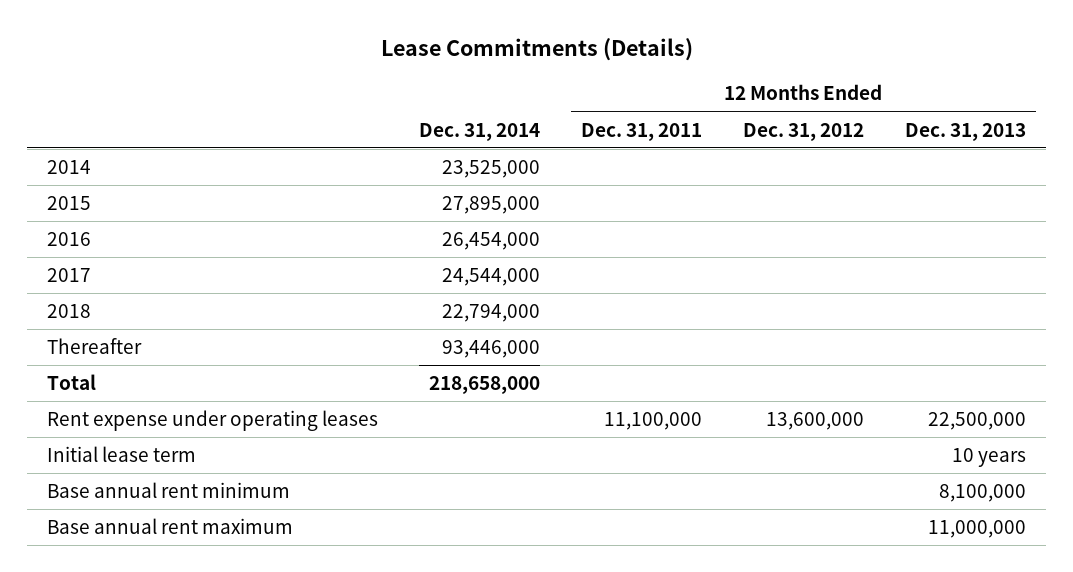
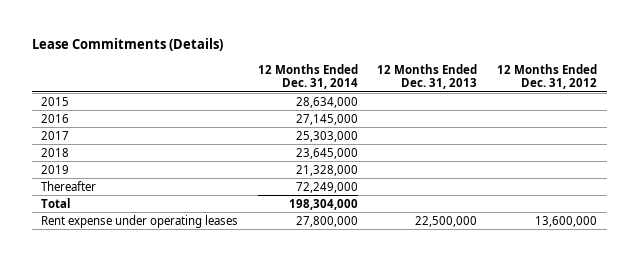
[419,122,541,141] Dec. 31, 2014 -> none
[581,122,703,141] Dec. 31, 2011 -> none
none -> [257,63,358,90] 12 Months Ended Dec. 31, 2014
[47,160,92,175] 2014 -> none
none -> [41,164,70,174] 2019
[47,446,197,463] Initial lease term -> none
[47,482,291,499] Base annual rent minimum -> none
[47,518,294,535] Base annual rent maximum -> none

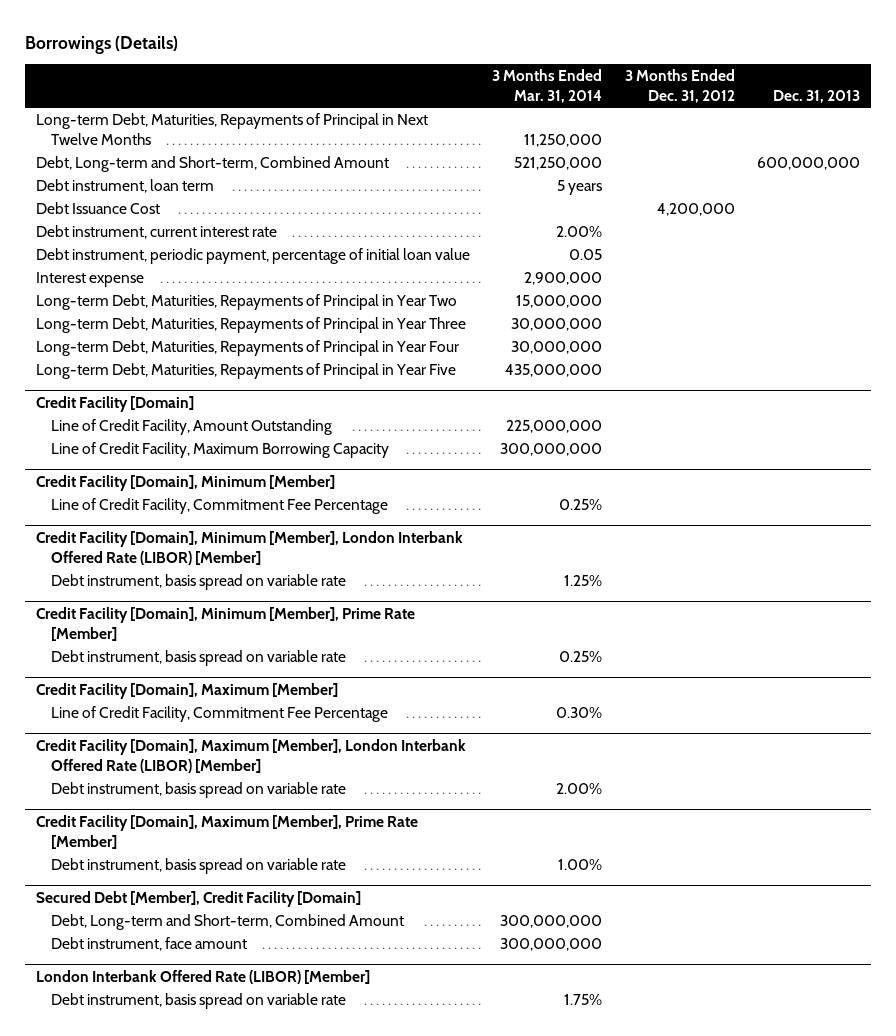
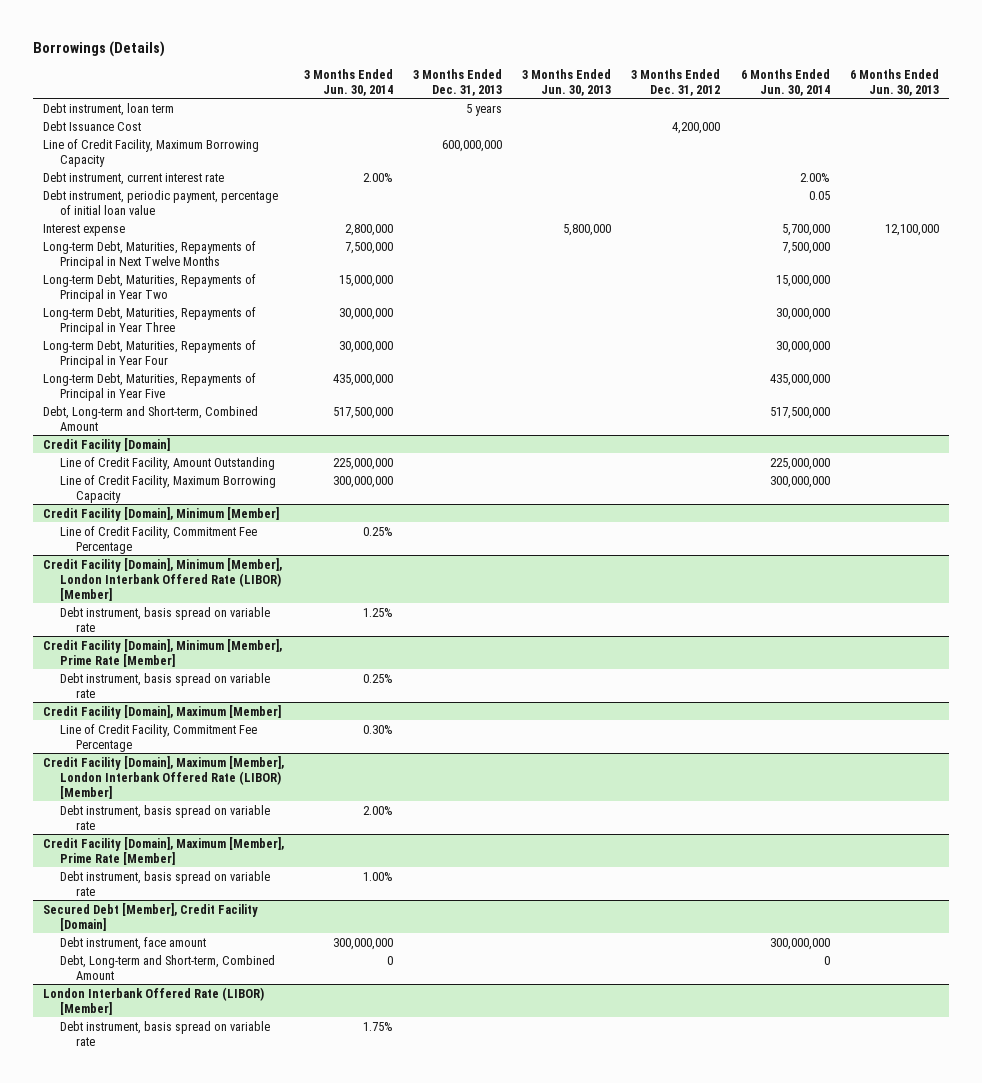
[492,69,603,103] 3 Months Ended Mar. 31, 2014 -> none
[773,89,861,103] Dec. 31, 2013 -> none
none -> [304,68,394,96] 3 Months Ended Jun. 30, 2014
none -> [413,68,503,96] 3 Months Ended Dec. 31, 2013
none -> [522,68,612,96] 3 Months Ended Jun. 30, 2013
none -> [740,68,830,96] 6 Months Ended Jun. 30, 2014
none -> [849,68,939,96] 6 Months Ended Jun. 30, 2013
none -> [43,138,260,167] Line of Credit Facility, Maximum Borrowing Capacity
[36,113,429,145] Long-term Debt, Maturities, Repayments of Principal in Next Twelve Months -> [43,240,257,269] Long-term Debt, Maturities, Repayments of Principal in Next Twelve Months
[36,156,390,173] Debt, Long-term and Short-term, Combined Amount -> [43,405,259,431] Debt, Long-term and Short-term, Combined Amount
[51,914,405,931] Debt, Long-term and Short-term, Combined Amount -> [59,954,275,980] Debt, Long-term and Short-term, Combined Amount

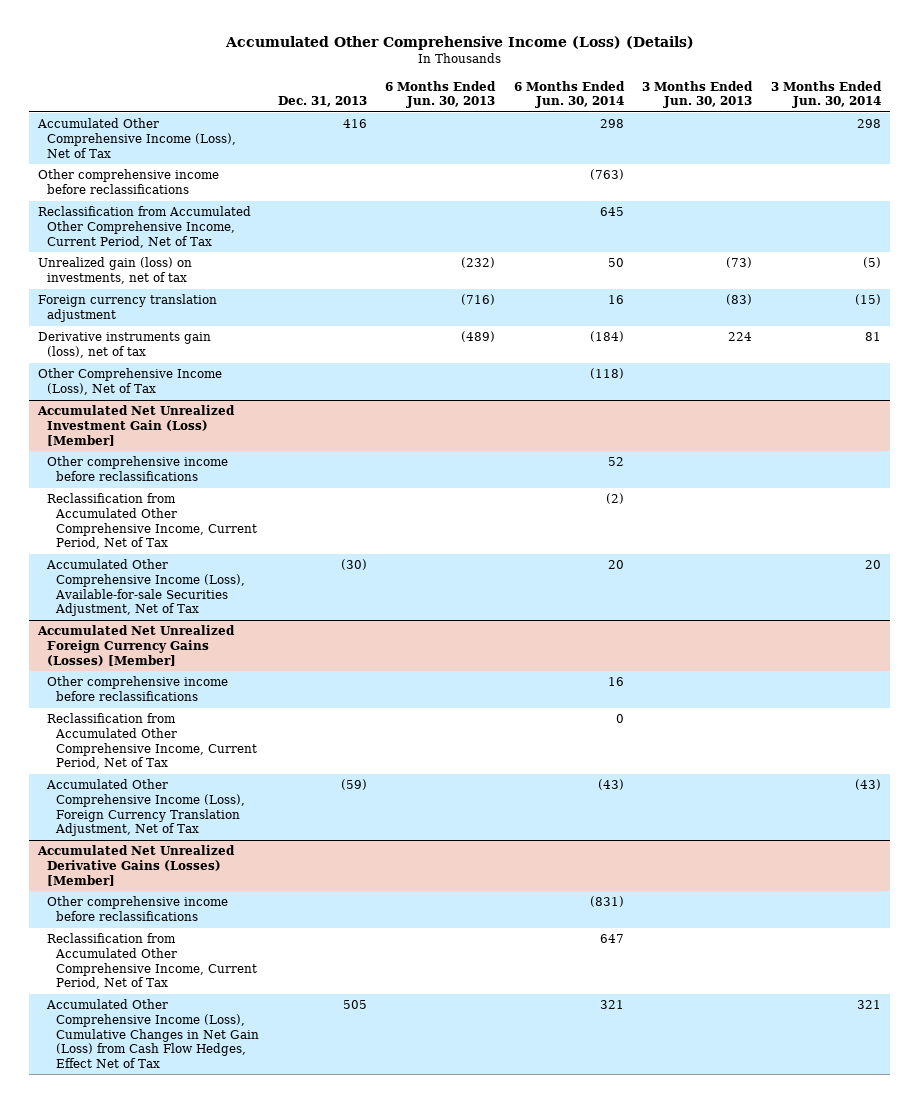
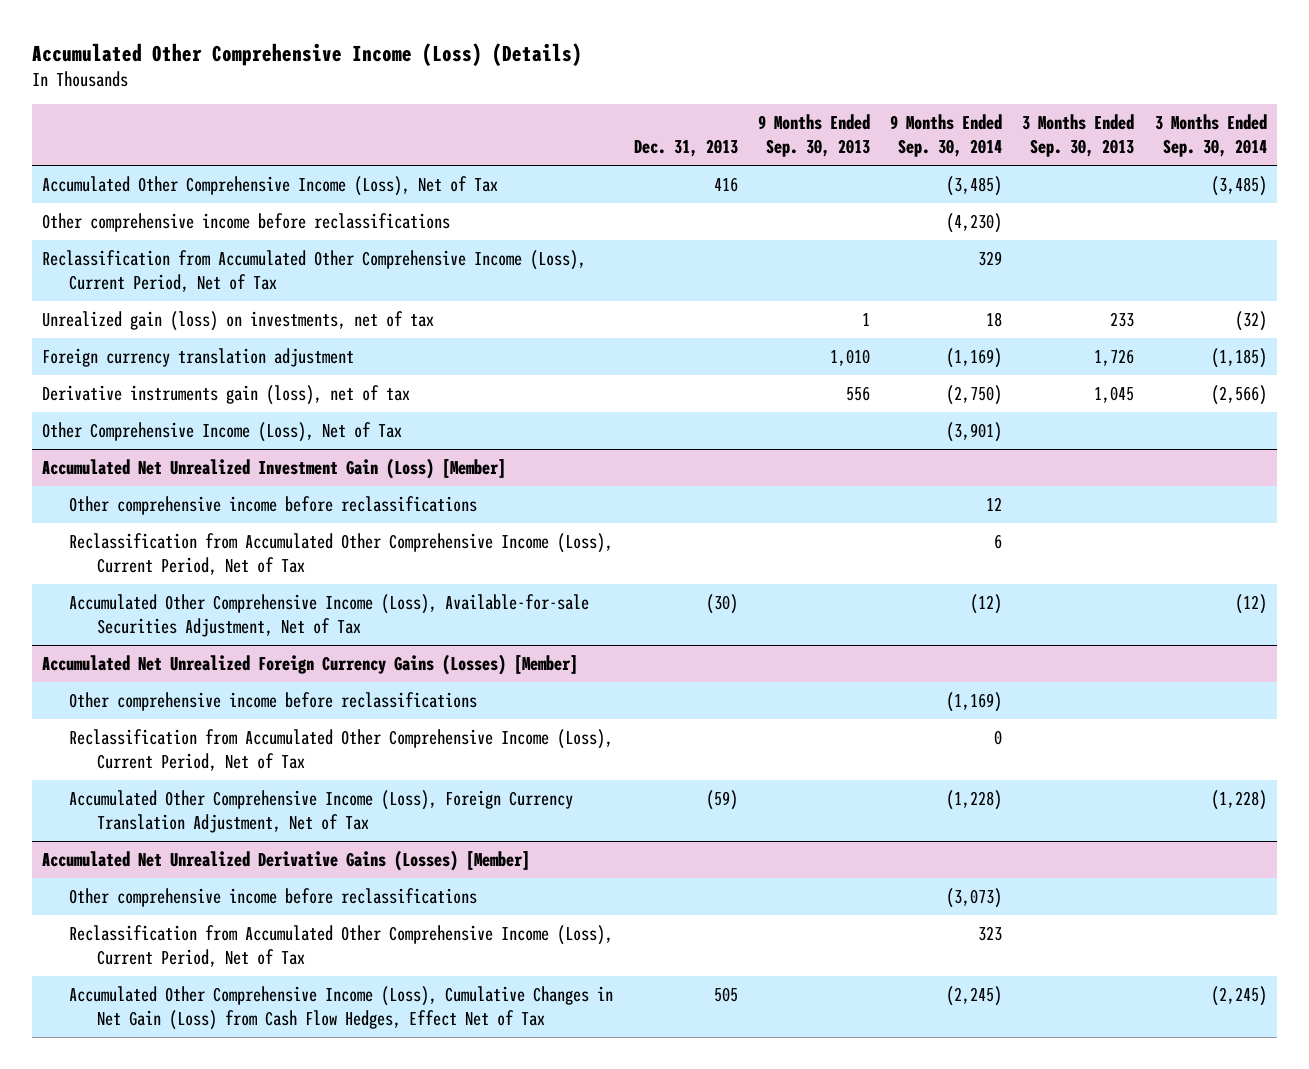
[385,80,497,109] 6 Months Ended Jun. 30, 2013 -> none
[513,80,625,109] 6 Months Ended Jun. 30, 2014 -> none
[642,80,754,109] 3 Months Ended Jun. 30, 2013 -> none
[770,80,882,109] 3 Months Ended Jun. 30, 2014 -> none
none -> [757,114,870,158] 9 Months Ended Sep. 30, 2013
none -> [890,114,1003,158] 9 Months Ended Sep. 30, 2014
none -> [1022,114,1135,158] 3 Months Ended Sep. 30, 2013
none -> [1154,114,1267,158] 3 Months Ended Sep. 30, 2014
[38,206,252,248] Reclassification from Accumulated Other Comprehensive Income, Current Period, Net of Tax -> [42,250,587,292] Reclassification from Accumulated Other Comprehensive Income (Loss), Current Period, Net of Tax
[47,493,258,550] Reclassification from Accumulated Other Comprehensive Income, Current Period, Net of Tax -> [69,533,614,575] Reclassification from Accumulated Other Comprehensive Income (Loss), Current Period, Net of Tax
[47,713,258,770] Reclassification from Accumulated Other Comprehensive Income, Current Period, Net of Tax -> [69,729,614,771] Reclassification from Accumulated Other Comprehensive Income (Loss), Current Period, Net of Tax
[47,933,258,990] Reclassification from Accumulated Other Comprehensive Income, Current Period, Net of Tax -> [69,925,614,967] Reclassification from Accumulated Other Comprehensive Income (Loss), Current Period, Net of Tax

